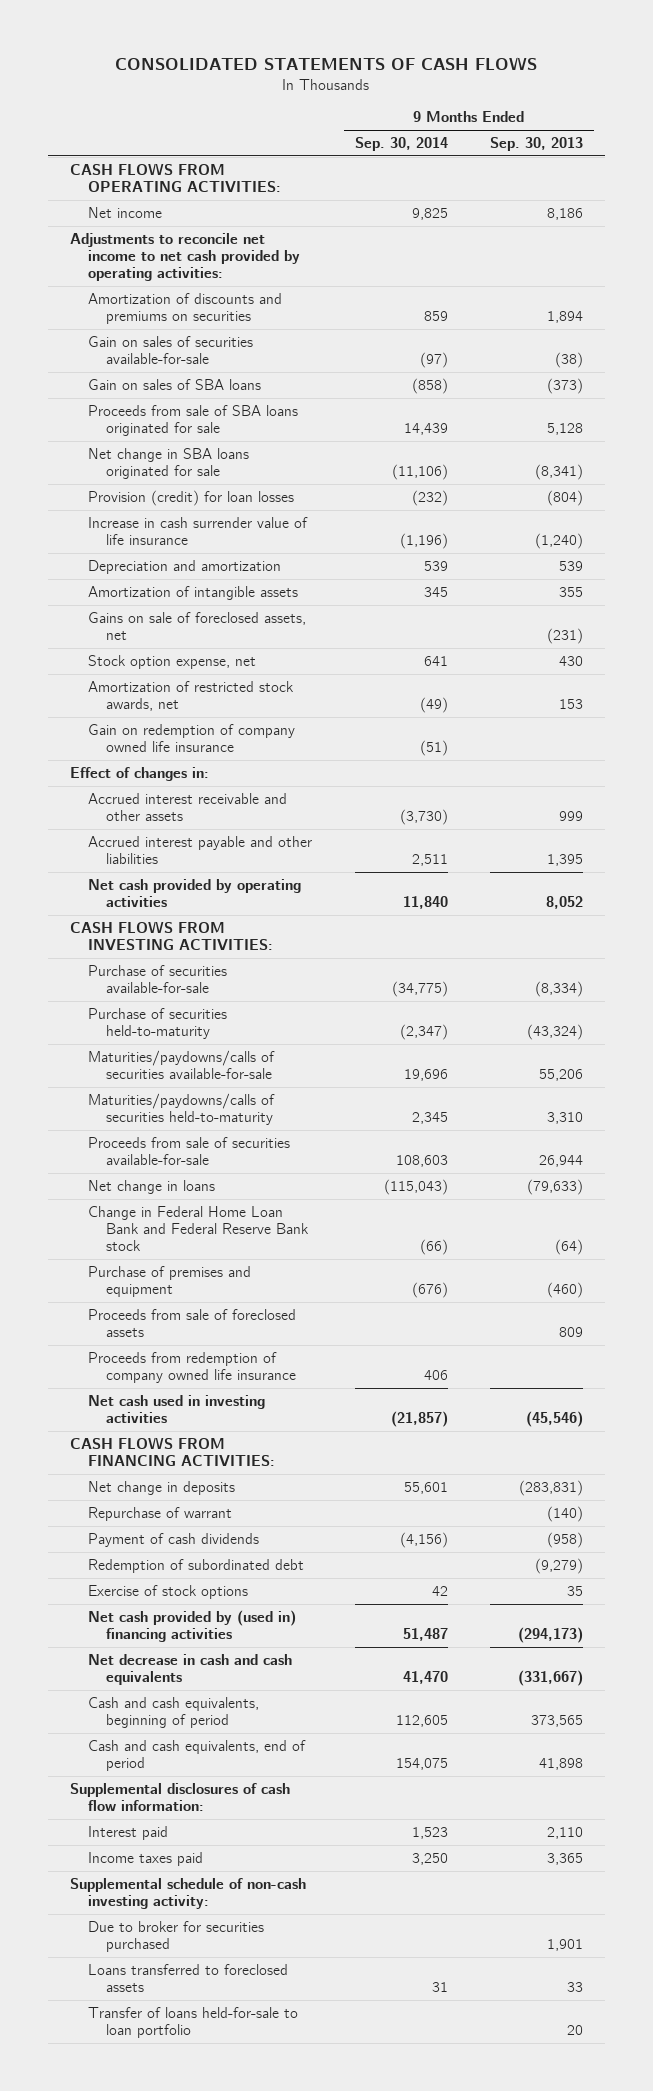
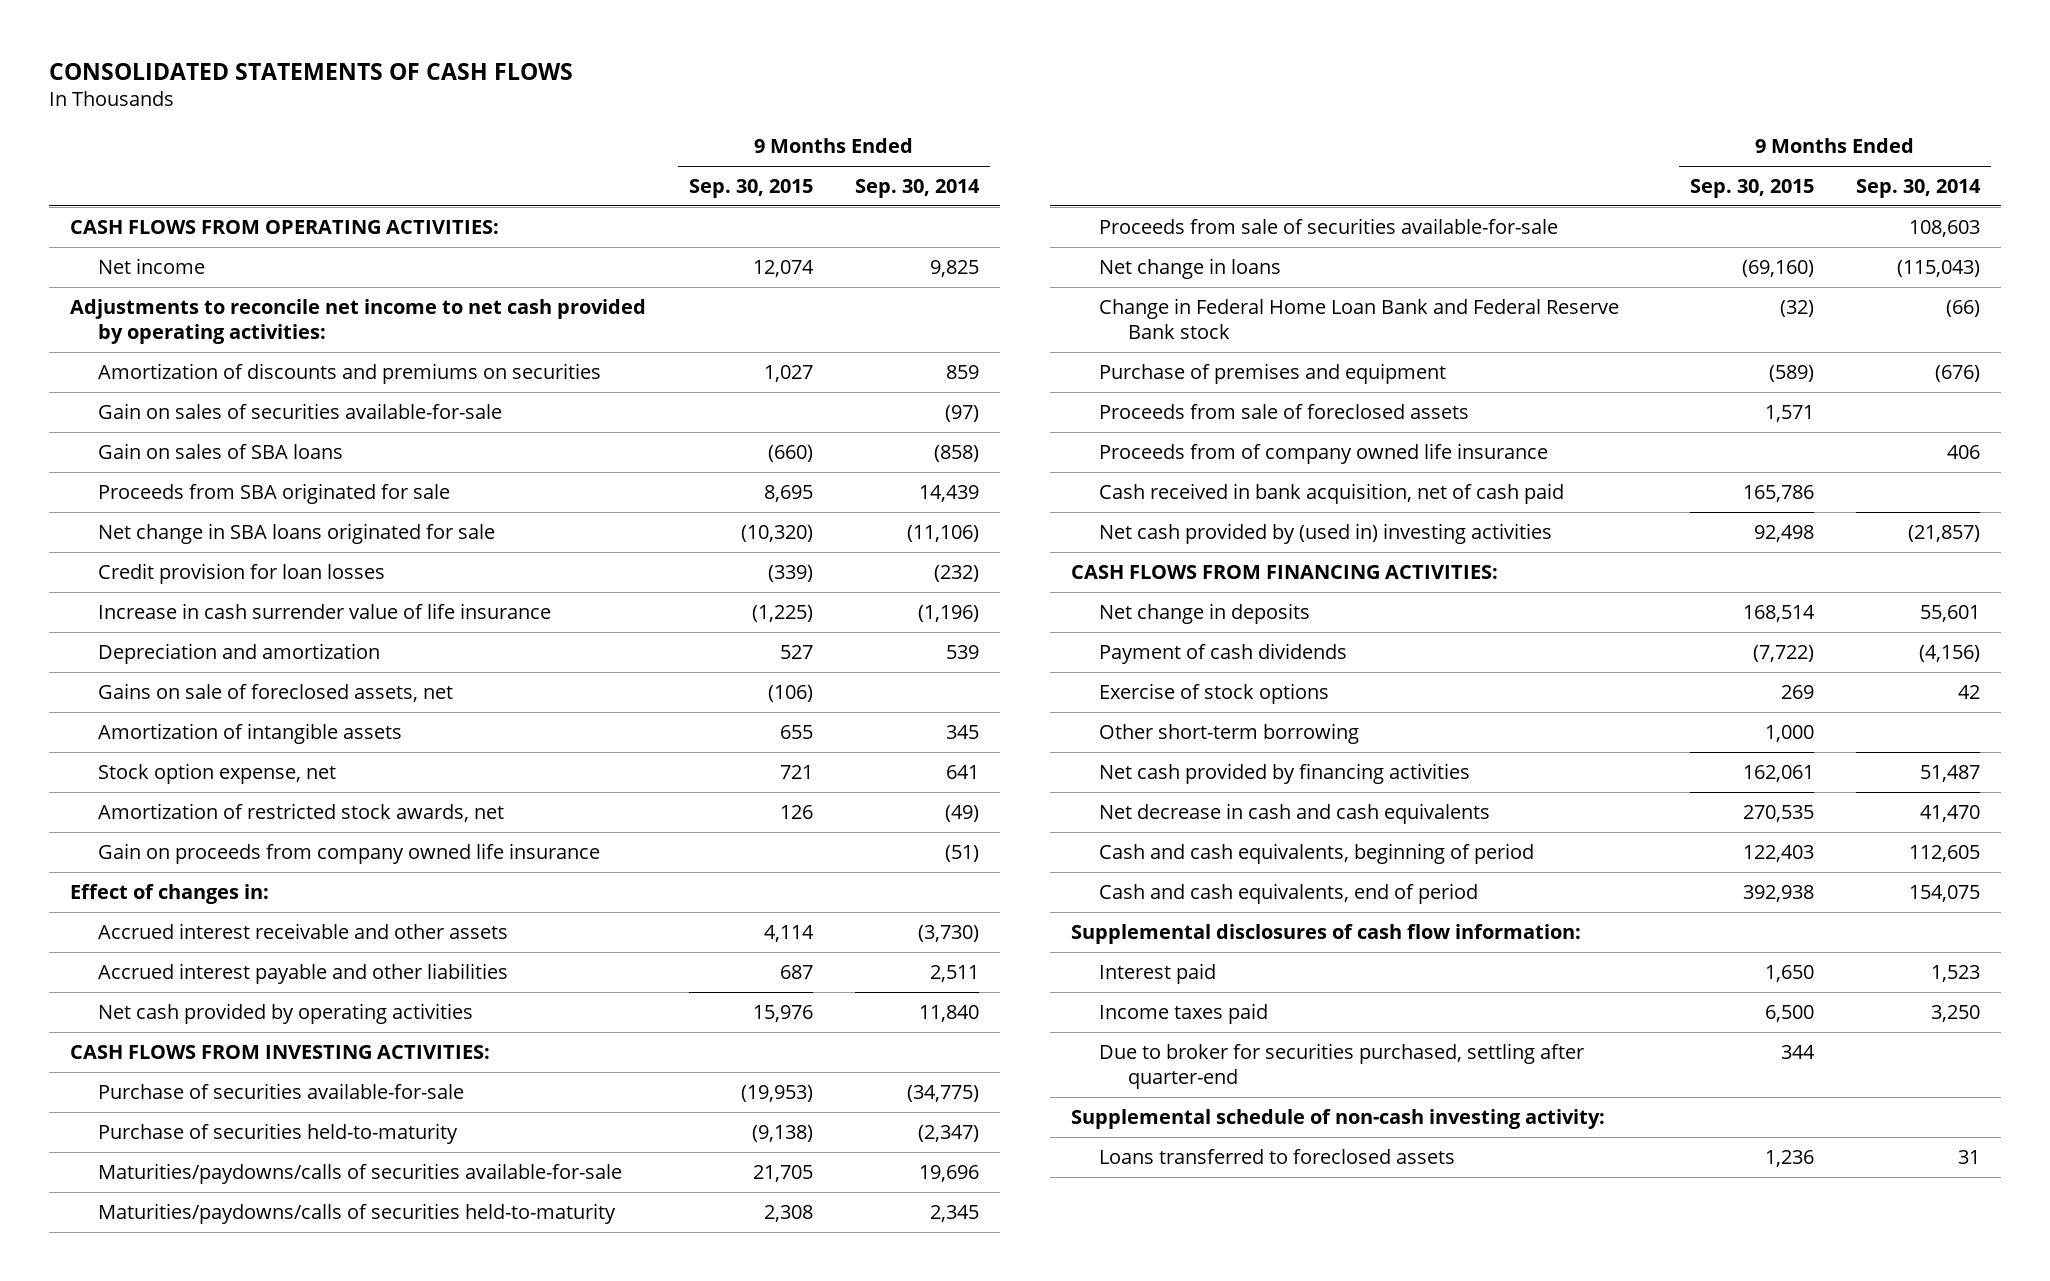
[490,136,584,151] Sep. 30, 2013 -> none
none -> [688,179,813,199] Sep. 30, 2015
[87,404,298,436] Proceeds from sale of SBA loans originated for sale -> [98,482,451,504] Proceeds from SBA originated for sale
[87,489,294,506] Provision (credit) for loan losses -> [98,562,386,584] Credit provision for loan losses
[87,585,298,600] Amortization of intangible assets -> [98,722,403,744] Amortization of intangible assets
[87,723,295,752] Gain on redemption of company owned life insurance -> [98,842,601,864] Gain on proceeds from company owned life insurance
[87,1351,297,1383] Proceeds from redemption of company owned life insurance -> [1099,442,1549,464] Proceeds from of company owned life insurance
none -> [1099,482,1565,504] Cash received in bank acquisition, net of cash paid
[87,1394,265,1423] Net cash used in investing activities -> [1099,522,1553,544] Net cash provided by (used in) investing activities
[87,1506,232,1521] Repurchase of warrant -> none
[87,1558,304,1573] Redemption of subordinated debt -> none
none -> [1099,722,1360,744] Other short-term borrowing
[87,1609,296,1642] Net cash provided by (used in) financing activities -> [1099,762,1471,784] Net cash provided by financing activities
none -> [1099,1042,1585,1090] Due to broker for securities purchased, settling after quarter-end
[87,1920,264,1952] Due to broker for securities purchased -> none
[87,2006,298,2038] Transfer of loans held-for-sale to loan portfolio -> none

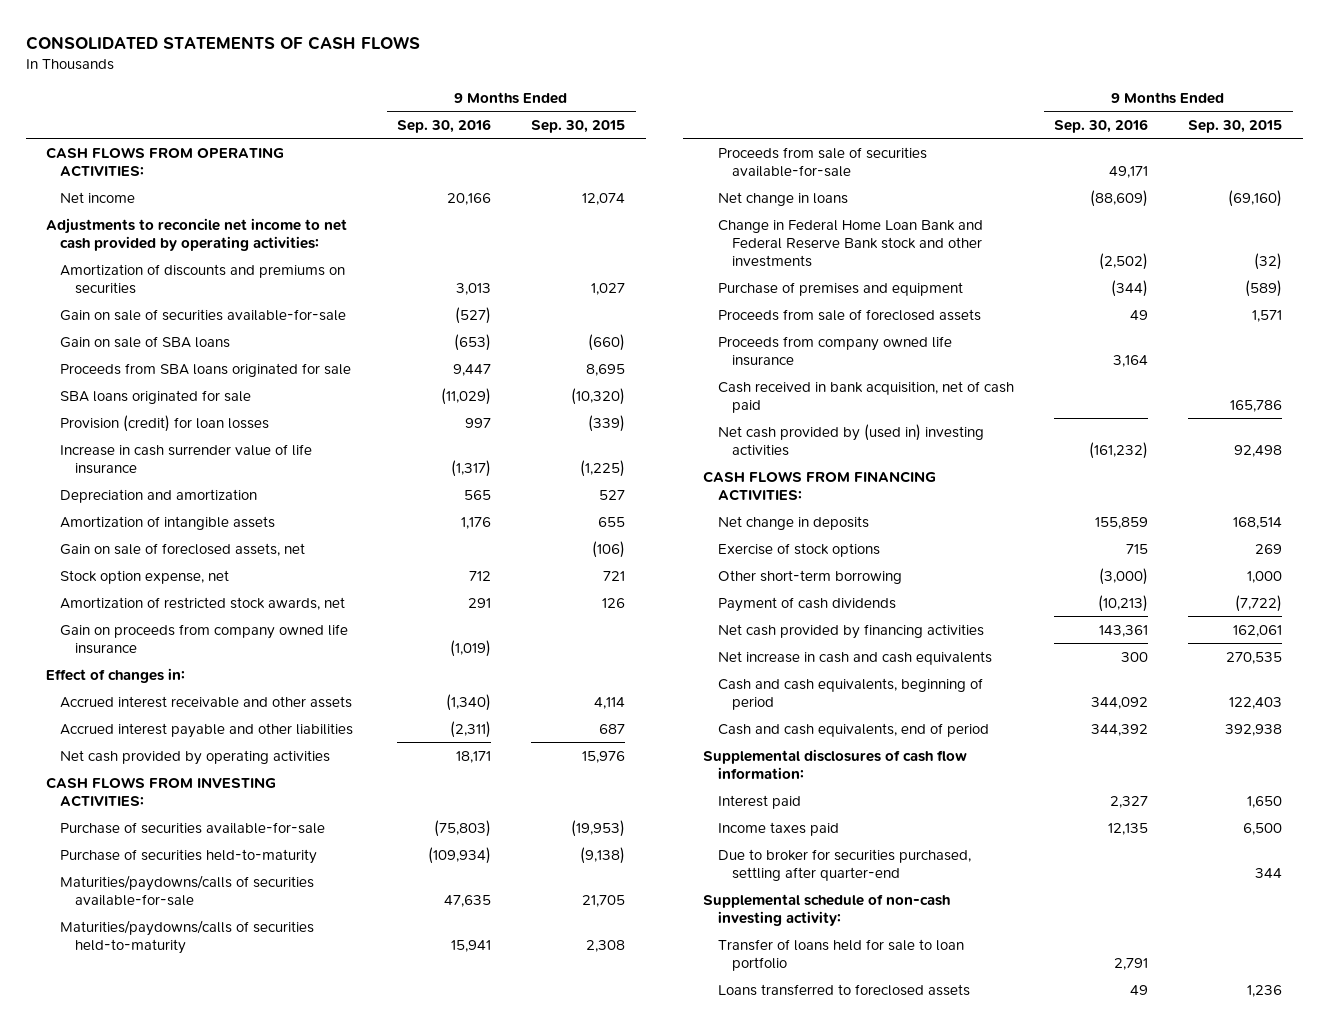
[855,179,981,199] Sep. 30, 2014 -> none
none -> [396,118,491,133] Sep. 30, 2016
[98,402,503,419] Gain on sales of securities available-for-sale -> [60,308,347,321] Gain on sale of securities available-for-sale
[98,442,344,459] Gain on sales of SBA loans -> [60,335,231,348] Gain on sale of SBA loans
[98,482,451,504] Proceeds from SBA originated for sale -> [60,362,352,377] Proceeds from SBA loans originated for sale
[98,522,496,544] Net change in SBA loans originated for sale -> [60,389,252,404] SBA loans originated for sale
[98,562,386,584] Credit provision for loan losses -> [60,414,270,432] Provision (credit) for loan losses
[98,682,454,702] Gains on sale of foreclosed assets, net -> none
none -> [60,542,306,556] Gain on sale of foreclosed assets, net
[1099,297,1620,340] Change in Federal Home Loan Bank and Federal Reserve Bank stock -> [717,219,983,267] Change in Federal Home Loan Bank and Federal Reserve Bank stock and other investments
[1099,442,1549,464] Proceeds from of company owned life insurance -> [717,335,952,366] Proceeds from company owned life insurance
[1099,642,1348,664] Payment of cash dividends -> [717,596,896,612] Payment of cash dividends
[1099,802,1491,824] Net decrease in cash and cash equivalents -> [717,650,992,665] Net increase in cash and cash equivalents
none -> [717,938,964,971] Transfer of loans held for sale to loan portfolio

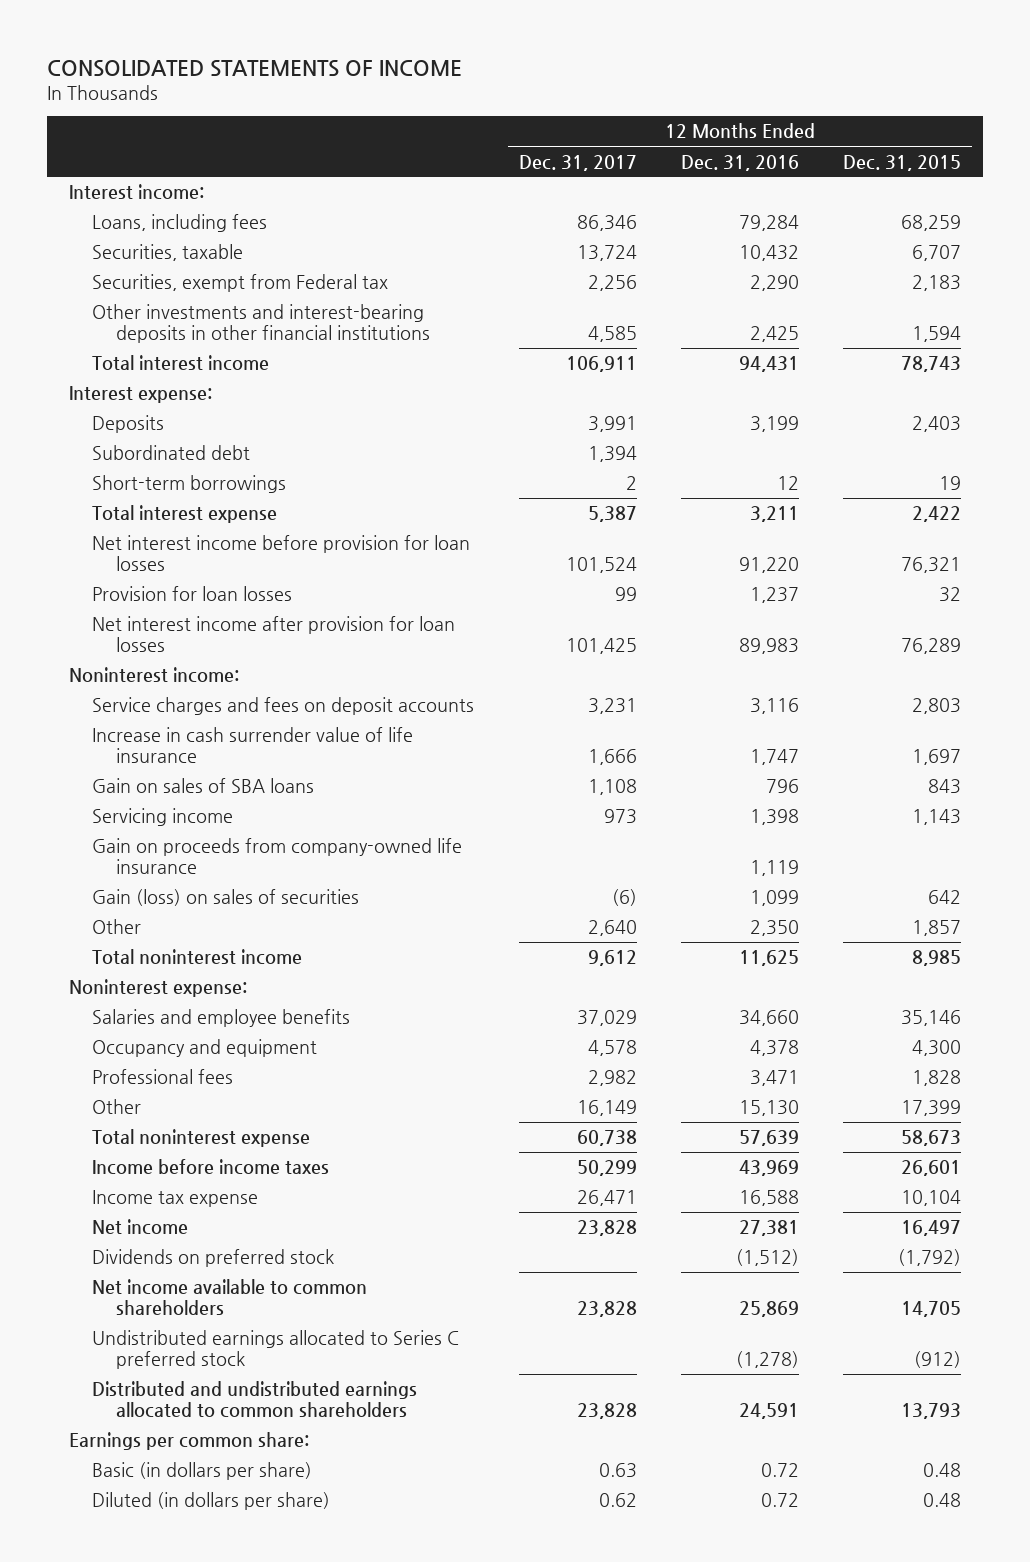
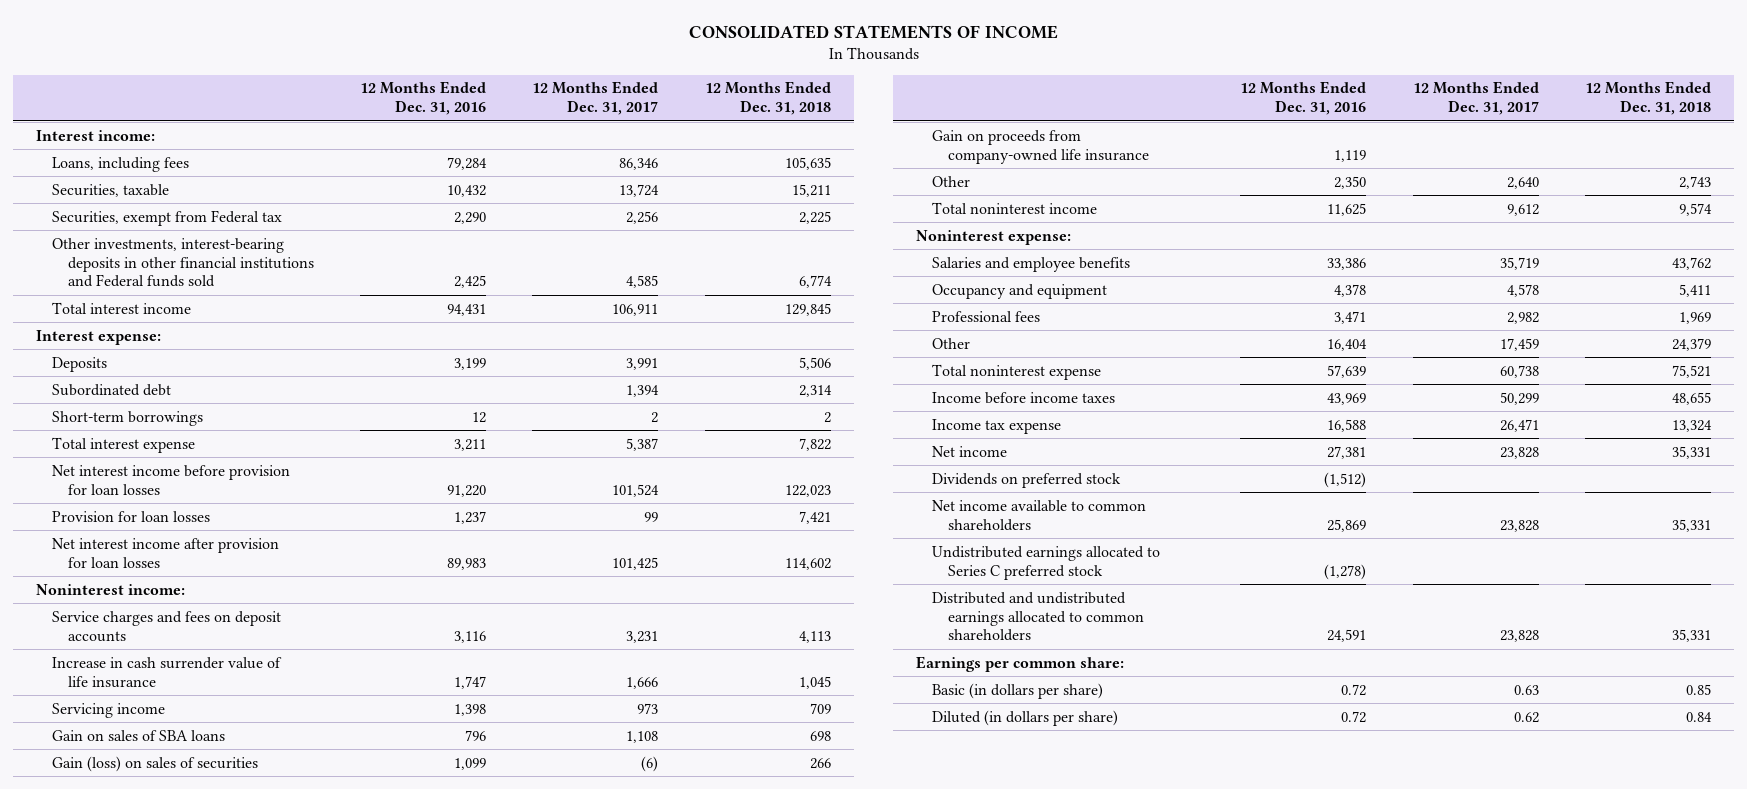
[842,154,961,171] Dec. 31, 2015 -> none
none -> [704,81,831,116] 12 Months Ended Dec. 31, 2018
[92,304,430,344] Other investments and interest-bearing deposits in other financial institutions -> [51,237,314,288] Other investments, interest-bearing deposits in other financial institutions and Federal funds sold
[92,778,315,794] Gain on sales of SBA loans -> [51,729,225,741] Gain on sales of SBA loans
[92,838,463,875] Gain on proceeds from company-owned life insurance -> [932,129,1149,164] Gain on proceeds from company-owned life insurance
[576,1010,637,1027] 37,029 -> [1499,256,1539,270] 35,719
[738,1010,799,1027] 34,660 -> [1327,257,1367,270] 33,386
[576,1100,637,1117] 16,149 -> [1499,337,1539,351] 17,459
[738,1100,799,1117] 15,130 -> [1327,338,1368,351] 16,404

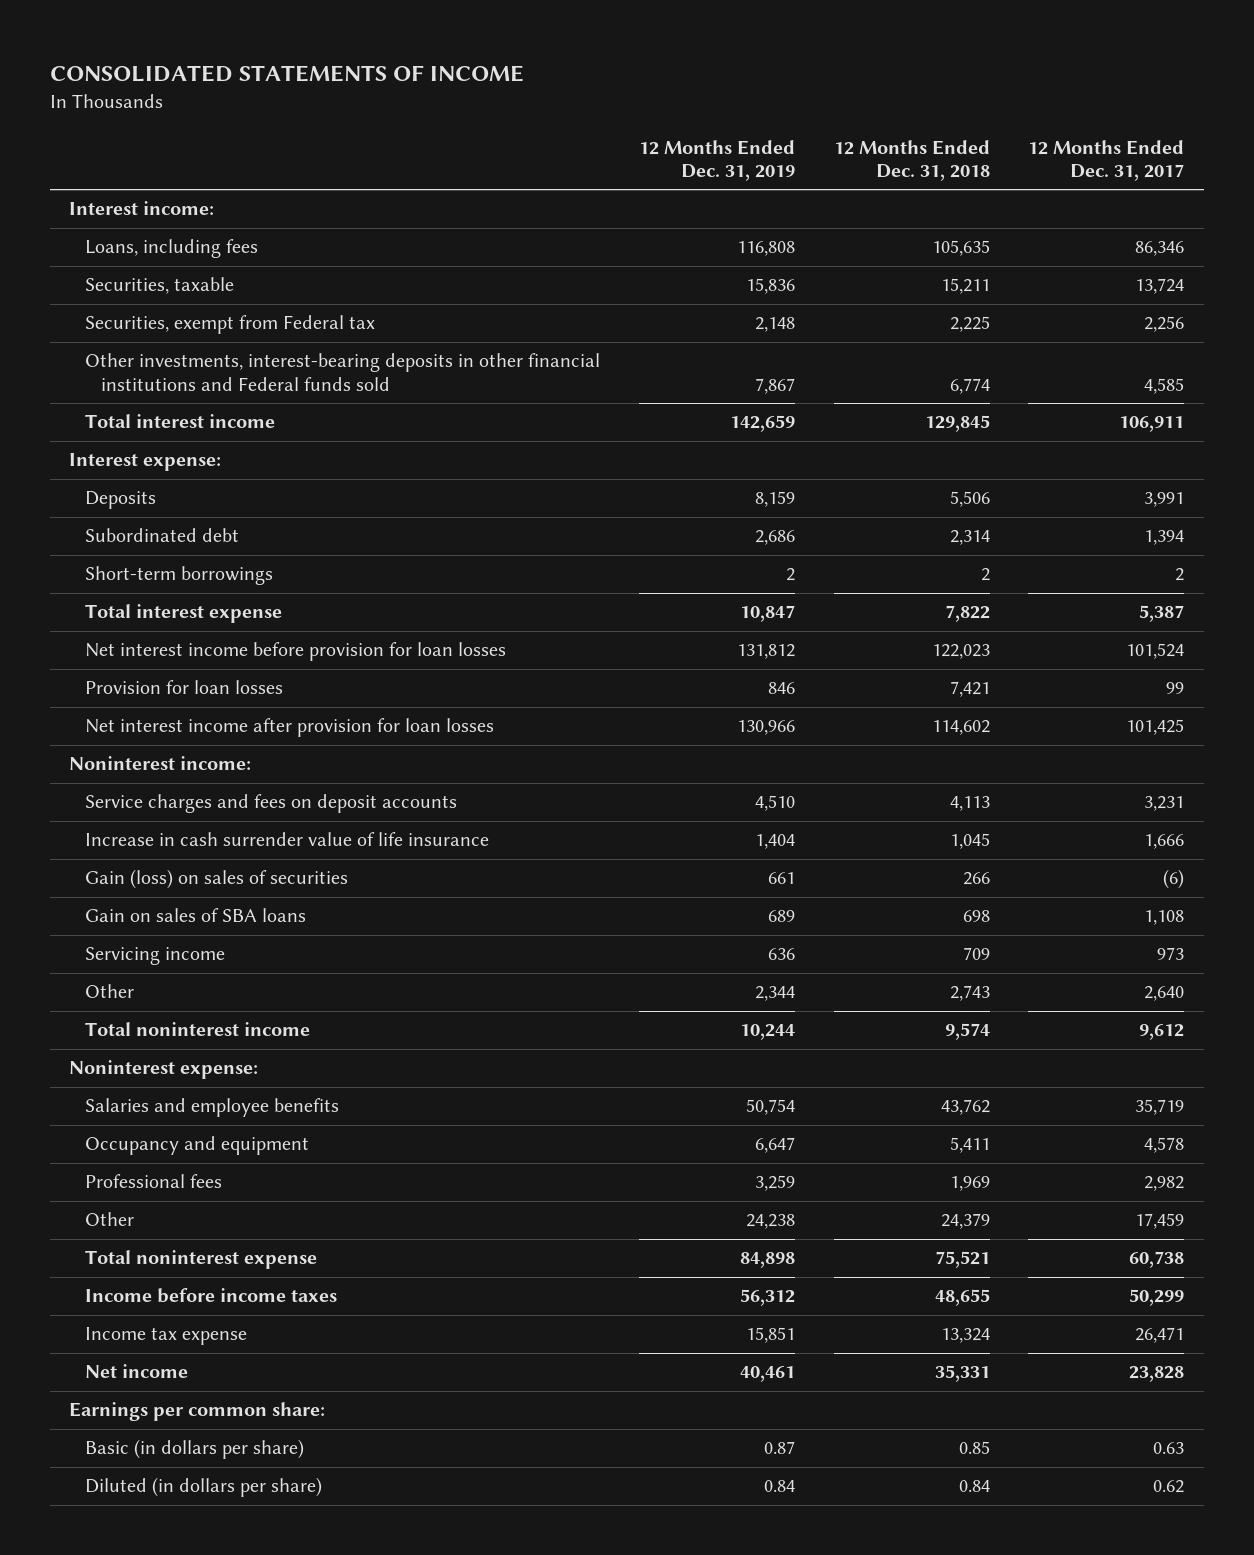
[359,81,486,116] 12 Months Ended Dec. 31, 2016 -> none
none -> [638,139,795,182] 12 Months Ended Dec. 31, 2019
[932,129,1149,164] Gain on proceeds from company-owned life insurance -> none
[51,729,225,741] Gain on sales of SBA loans -> [85,908,307,923] Gain on sales of SBA loans
[51,702,165,718] Servicing income -> [85,947,226,966] Servicing income
[932,472,1122,488] Dividends on preferred stock -> none
[932,499,1147,531] Net income available to common shareholders -> none
[932,545,1161,580] Undistributed earnings allocated to Series C preferred stock -> none
[932,591,1144,642] Distributed and undistributed earnings allocated to common shareholders -> none

